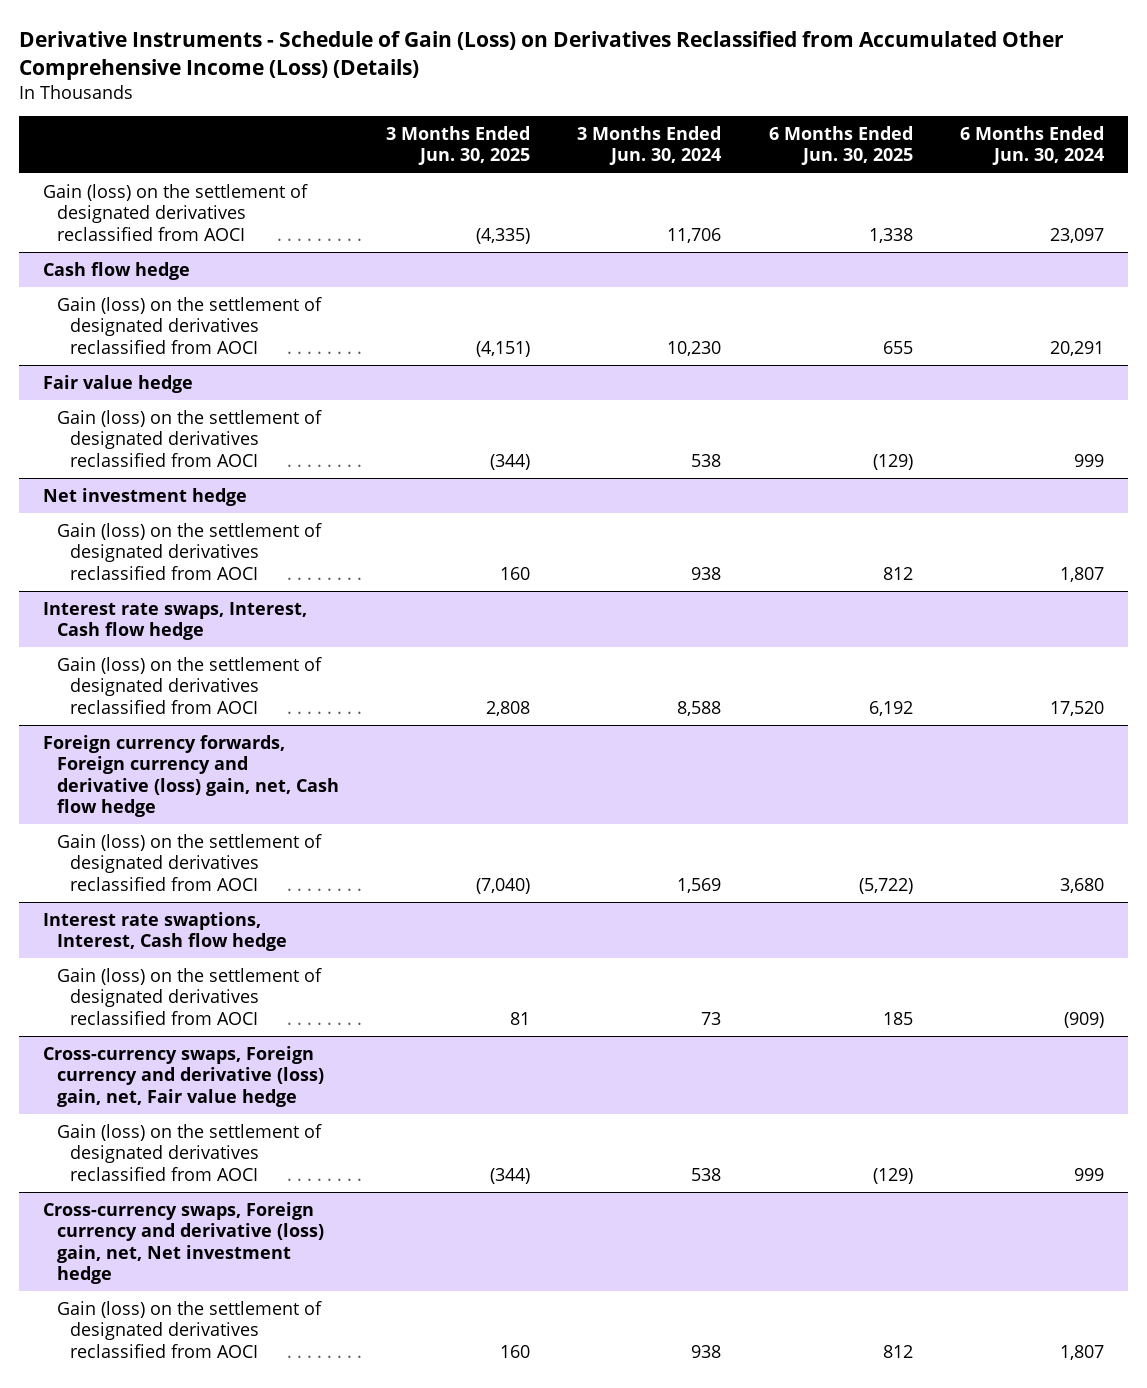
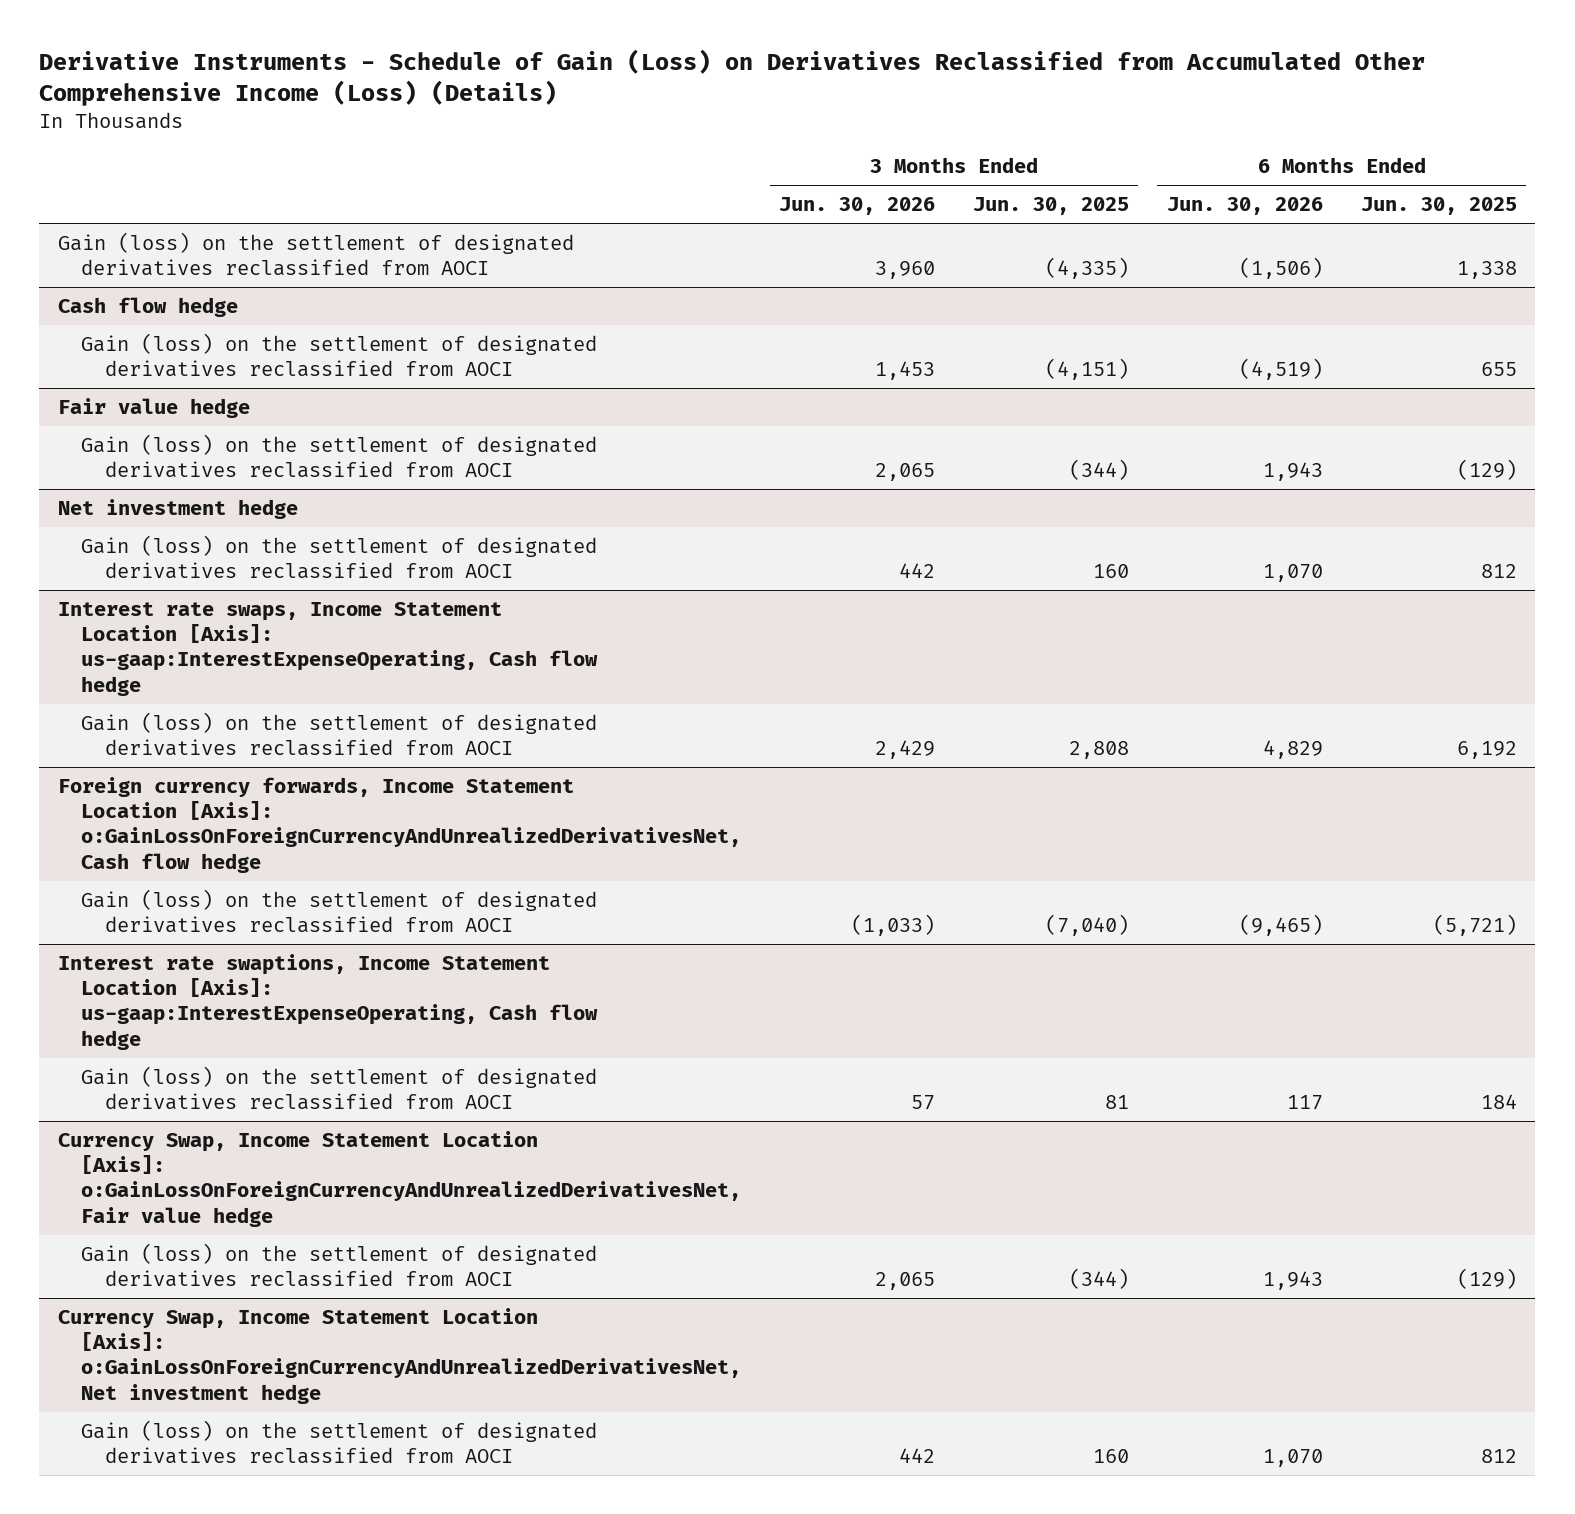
[577,126,722,166] 3 Months Ended Jun. 30, 2024 -> none
[960,126,1105,166] 6 Months Ended Jun. 30, 2024 -> none
none -> [779,197,936,216] Jun. 30, 2026
none -> [1166,197,1323,216] Jun. 30, 2026
[43,601,308,641] Interest rate swaps, Interest, Cash flow hedge -> none
none -> [58,601,599,696] Interest rate swaps, Income Statement Location [Axis]: us-gaap:InterestExpenseOperating, Cash flow hedge
[43,734,339,817] Foreign currency forwards, Foreign currency and derivative (loss) gain, net, Cash flow hedge -> none
[43,911,287,952] Interest rate swaptions, Interest, Cash flow hedge -> none
[43,1045,324,1107] Cross-currency swaps, Foreign currency and derivative (loss) gain, net, Fair value hedge -> none
none -> [58,776,742,873] Foreign currency forwards, Income Statement Location [Axis]: o:GainLossOnForeignCurrencyAndUnrealizedDerivativesNet, Cash flow hedge
[858,877,913,894] (5,722) -> [1432,914,1517,937] (5,721)
none -> [58,953,599,1050] Interest rate swaptions, Income Statement Location [Axis]: us-gaap:InterestExpenseOperating, Cash flow hedge
[882,1011,913,1025] 185 -> [1480,1094,1517,1110] 184
none -> [58,1130,742,1227] Currency Swap, Income Statement Location [Axis]: o:GainLossOnForeignCurrencyAndUnrealizedDerivativesNet, Fair value hedge
[43,1201,324,1284] Cross-currency swaps, Foreign currency and derivative (loss) gain, net, Net investment hedge -> none
none -> [58,1307,742,1404] Currency Swap, Income Statement Location [Axis]: o:GainLossOnForeignCurrencyAndUnrealizedDerivativesNet, Net investment hedge

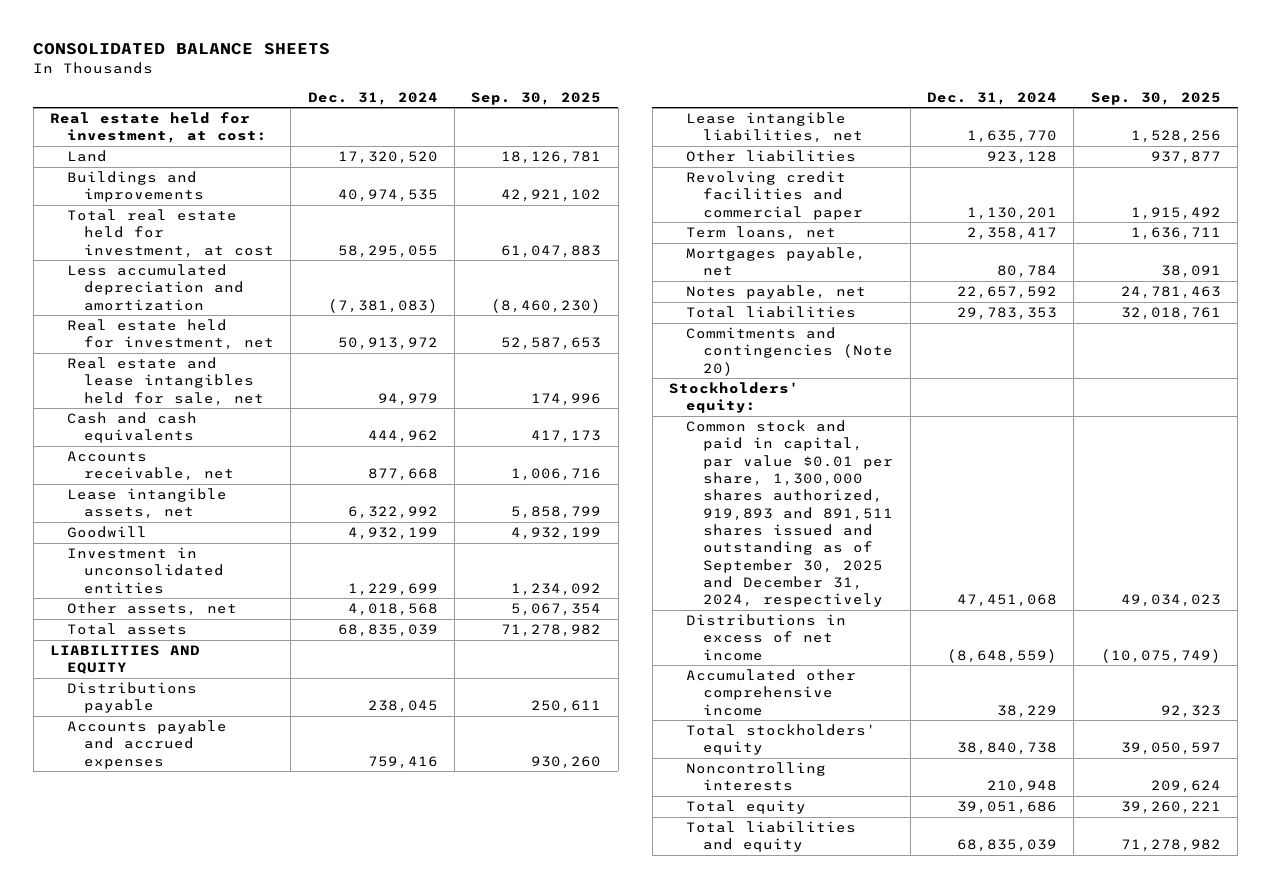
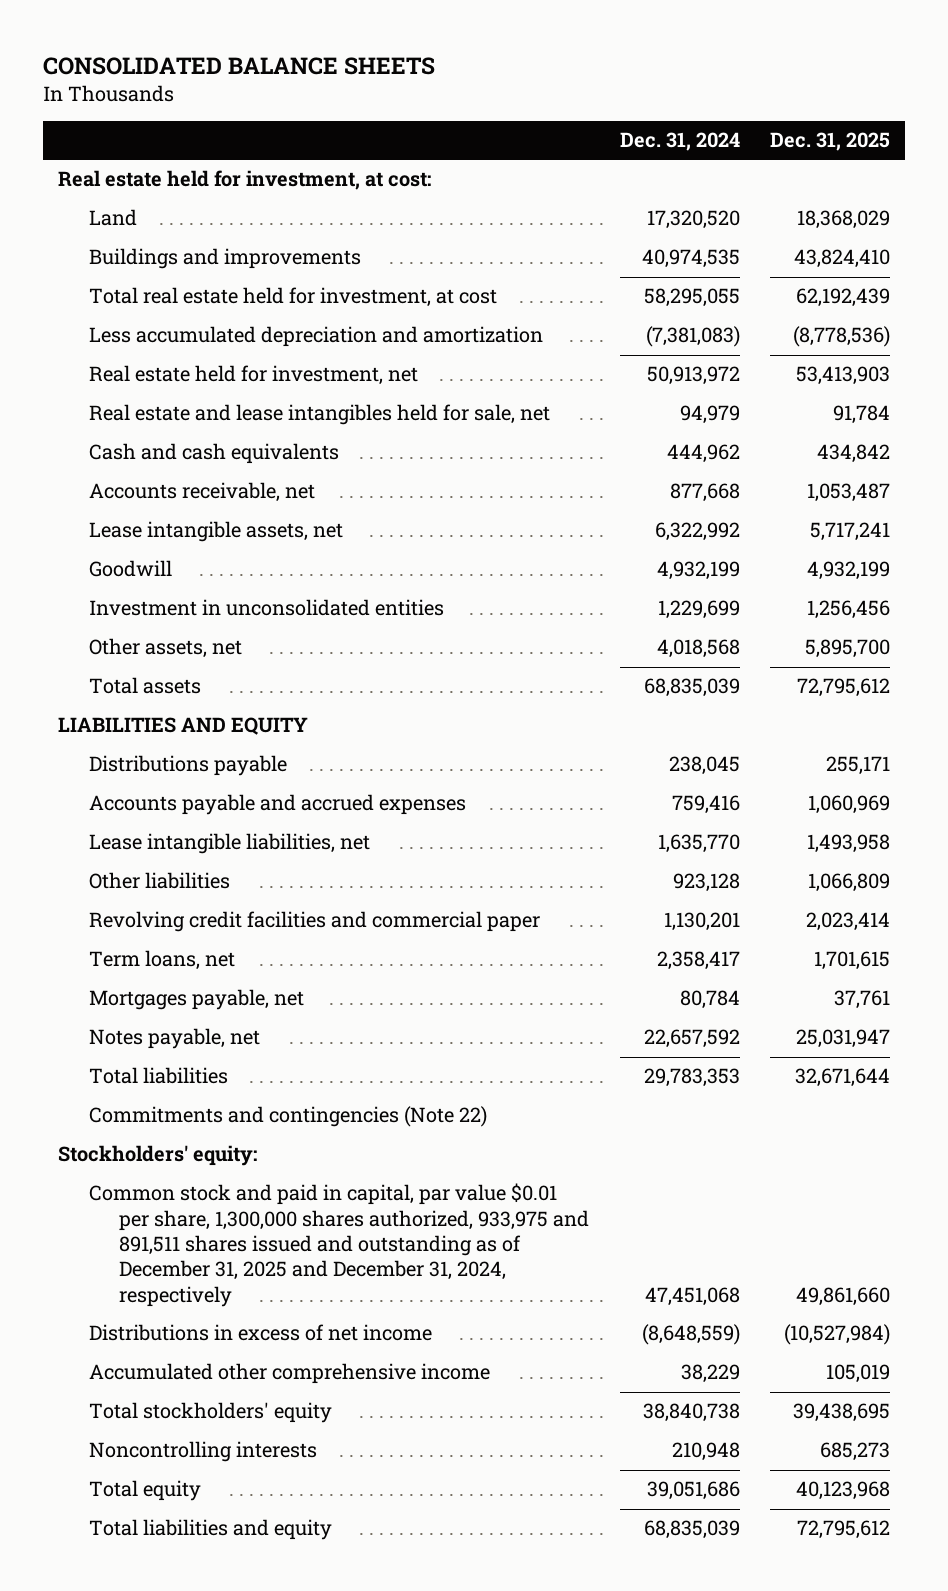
[471,91,602,105] Sep. 30, 2025 -> none
none -> [770,132,891,152] Dec. 31, 2025
[686,327,894,376] Commitments and contingencies (Note 20) -> [88,1106,487,1128] Commitments and contingencies (Note 22)
[686,420,894,608] Common stock and paid in capital, par value $0.01 per share, 1,300,000 shares authorized, 919,893 and 891,511 shares issued and outstanding as of September 30, 2025 and December 31, 2024, respectively -> [88,1183,590,1307] Common stock and paid in capital, par value $0.01 per share, 1,300,000 shares authorized, 933,975 and 891,511 shares issued and outstanding as of December 31, 2025 and December 31, 2024, respectively

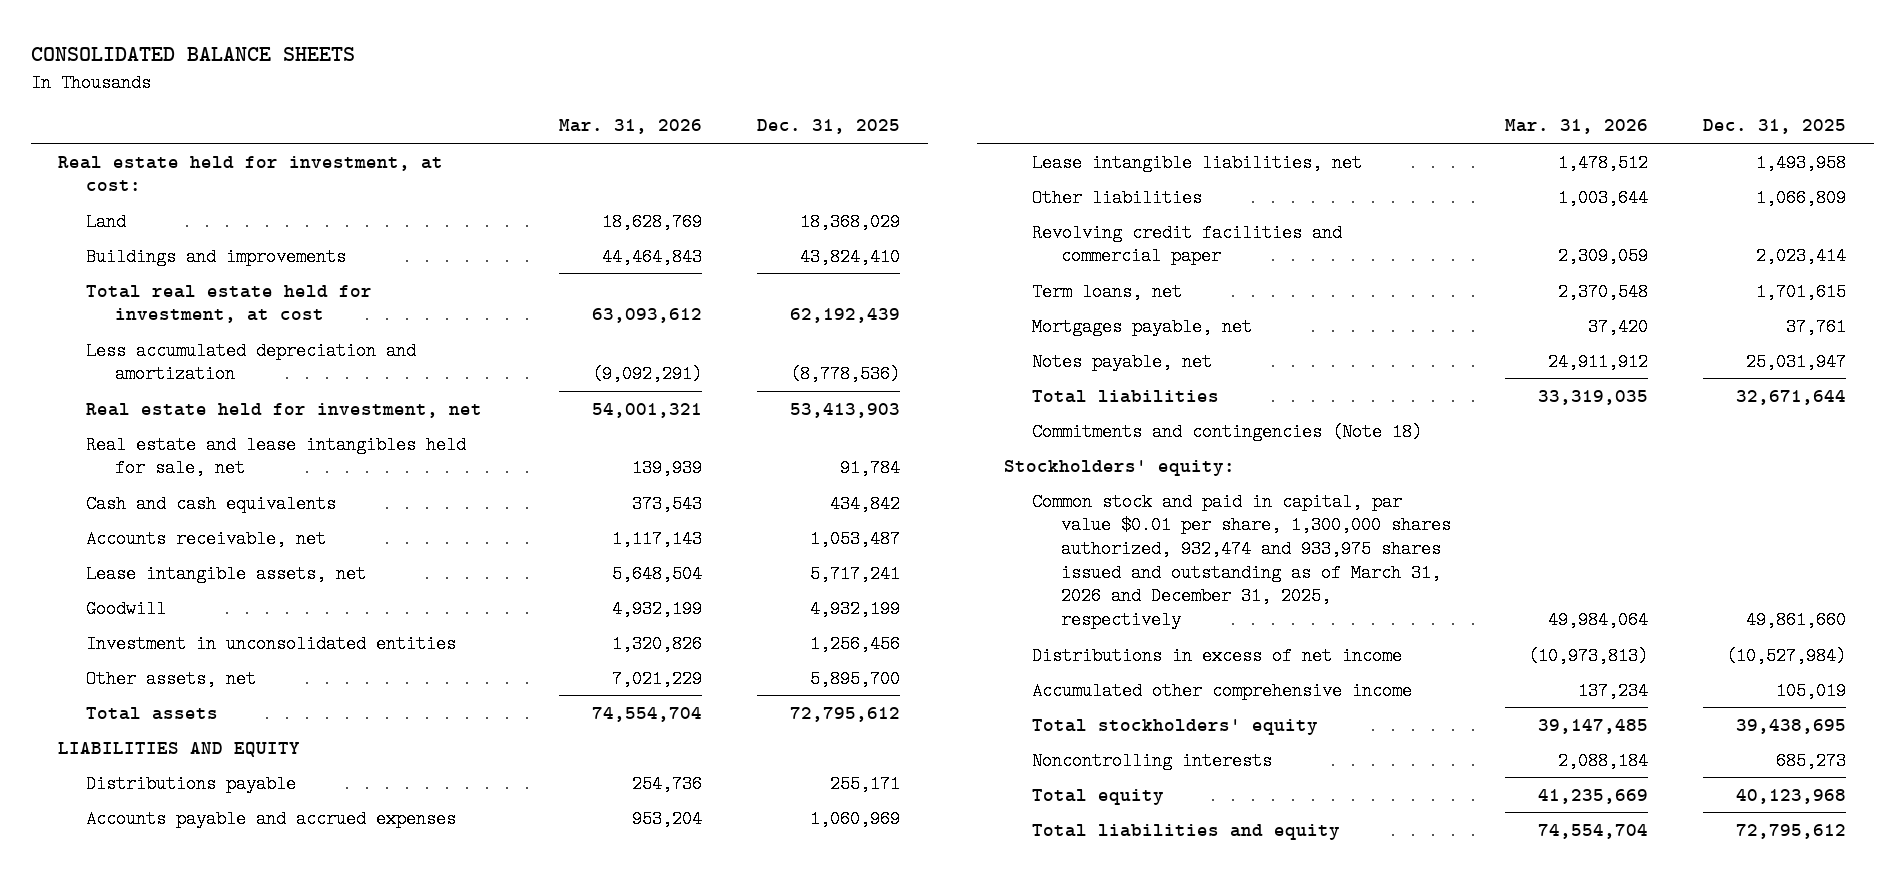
[619,132,740,152] Dec. 31, 2024 -> none
none -> [559,119,703,135] Mar. 31, 2026
[88,1106,487,1128] Commitments and contingencies (Note 22) -> [1032,422,1423,441] Commitments and contingencies (Note 18)
[88,1183,590,1307] Common stock and paid in capital, par value $0.01 per share, 1,300,000 shares authorized, 933,975 and 891,511 shares issued and outstanding as of December 31, 2025 and December 31, 2024, respectively -> [1032,492,1451,629] Common stock and paid in capital, par value $0.01 per share, 1,300,000 shares authorized, 932,474 and 933,975 shares issued and outstanding as of March 31, 2026 and December 31, 2025, respectively

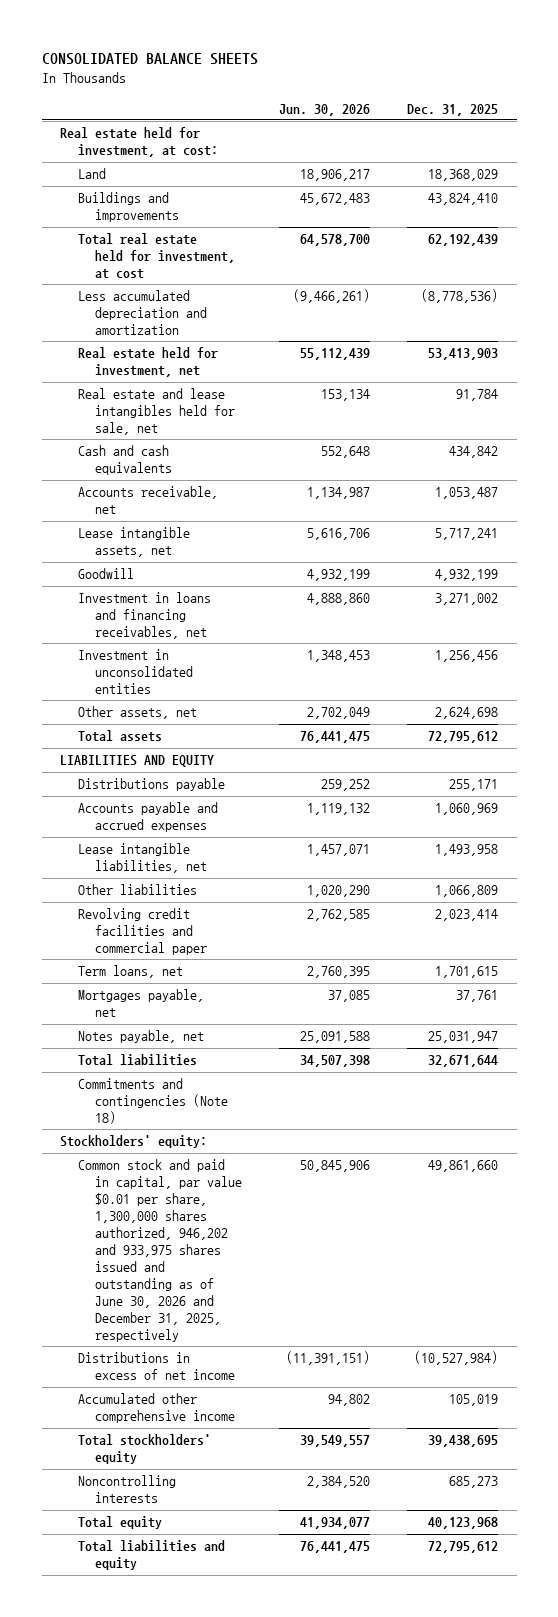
[559,119,703,135] Mar. 31, 2026 -> none
none -> [278,103,370,116] Jun. 30, 2026
none -> [77,592,211,640] Investment in loans and financing receivables, net
[810,669,901,688] 5,895,700 -> [435,707,499,720] 2,624,698
[1032,492,1451,629] Common stock and paid in capital, par value $0.01 per share, 1,300,000 shares authorized, 932,474 and 933,975 shares issued and outstanding as of March 31, 2026 and December 31, 2025, respectively -> [77,1159,242,1342] Common stock and paid in capital, par value $0.01 per share, 1,300,000 shares authorized, 946,202 and 933,975 shares issued and outstanding as of June 30, 2026 and December 31, 2025, respectively

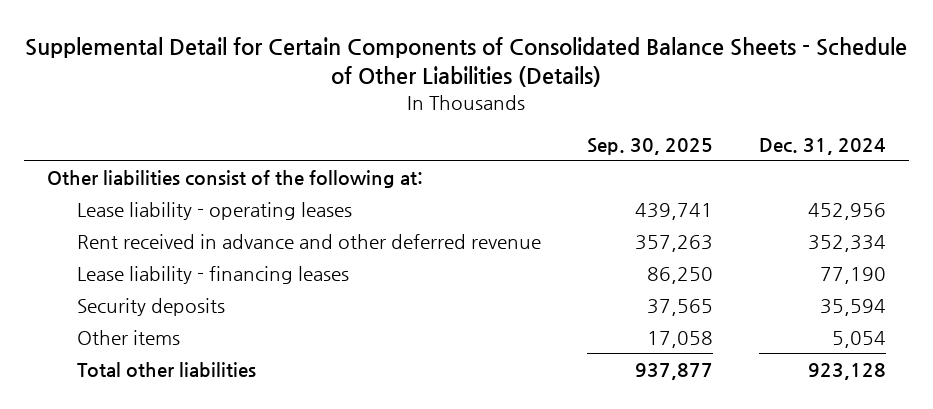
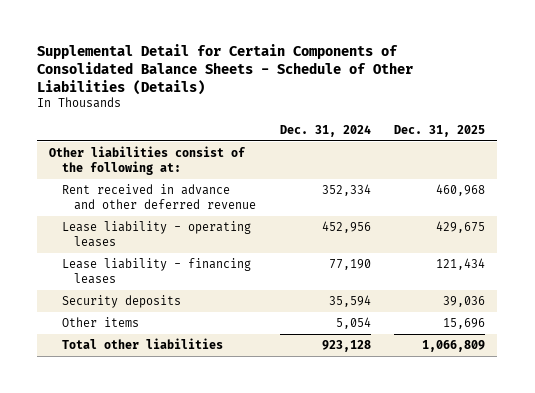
[586,137,713,155] Sep. 30, 2025 -> none
none -> [394,124,486,137] Dec. 31, 2025
[77,201,353,220] Lease liability - operating leases -> [61,221,251,247] Lease liability - operating leases

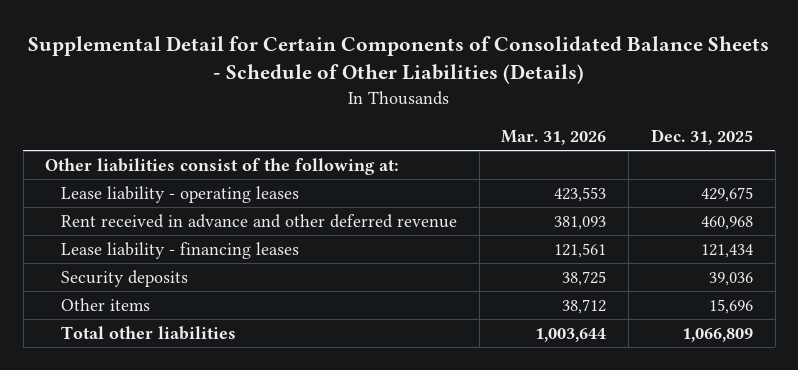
[279,124,371,137] Dec. 31, 2024 -> none
none -> [501,130,607,146] Mar. 31, 2026
[61,184,256,210] Rent received in advance and other deferred revenue -> [60,214,457,229] Rent received in advance and other deferred revenue

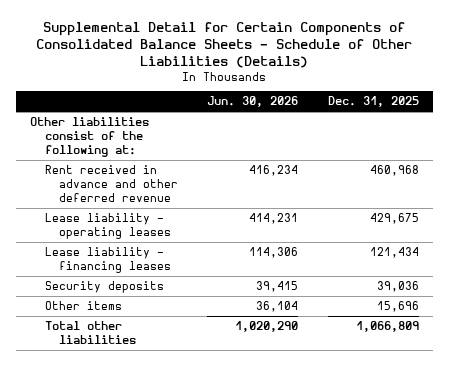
[501,130,607,146] Mar. 31, 2026 -> none
none -> [207,96,299,108] Jun. 30, 2026
[60,186,299,204] Lease liability - operating leases -> [44,213,172,240] Lease liability - operating leases

